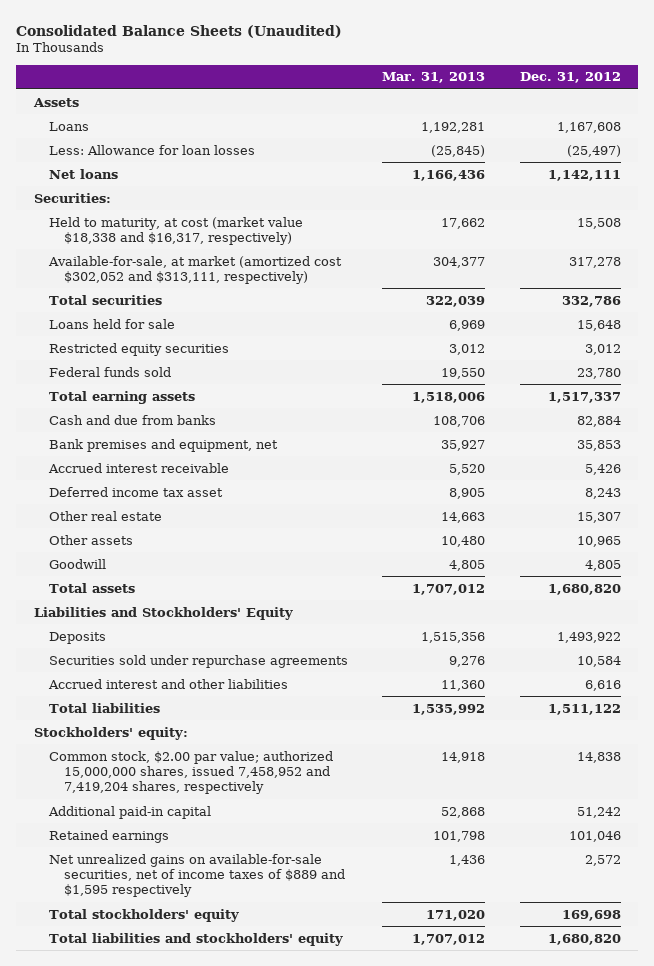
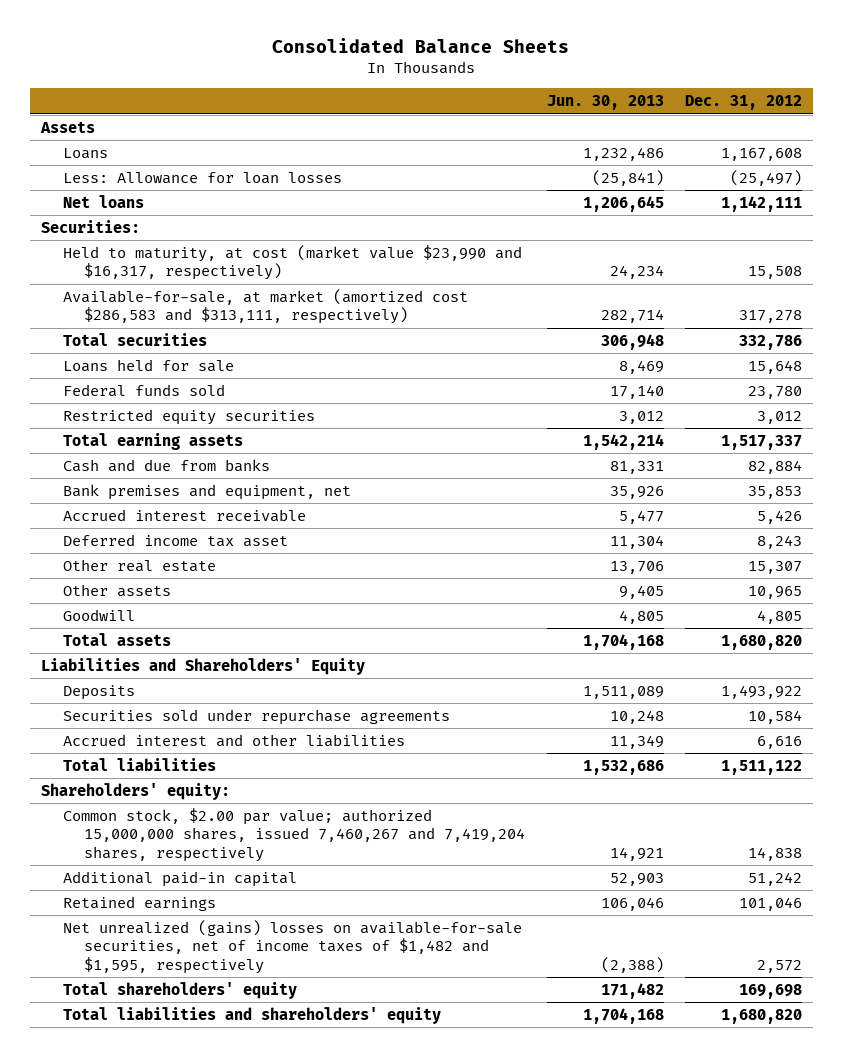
[16,24,343,38] Consolidated Balance Sheets (Unaudited) -> [272,38,570,54] Consolidated Balance Sheets
[382,72,486,84] Mar. 31, 2013 -> none
none -> [546,95,664,111] Jun. 30, 2013
[48,216,303,245] Held to maturity, at cost (market value $18,338 and $16,317, respectively) -> [62,244,522,281] Held to maturity, at cost (market value $23,990 and $16,317, respectively)
[47,255,342,284] Available-for-sale, at market (amortized cost $302,052 and $313,111, respectively) -> [62,288,468,325] Available-for-sale, at market (amortized cost $286,583 and $313,111, respectively)
[48,342,229,356] Restricted equity securities -> [62,408,315,425] Restricted equity securities
[33,606,293,620] Liabilities and Stockholders' Equity -> [40,657,365,675] Liabilities and Shareholders' Equity
[33,726,188,740] Stockholders' equity: -> [40,782,230,800] Shareholders' equity:
[48,750,333,795] Common stock, $2.00 par value; authorized 15,000,000 shares, issued 7,458,952 and 7,419,204 shares, respectively -> [62,807,526,863] Common stock, $2.00 par value; authorized 15,000,000 shares, issued 7,460,267 and 7,419,204 shares, respectively
[48,853,345,898] Net unrealized gains on available-for-sale securities, net of income taxes of $889 and $1,595 respectively -> [62,919,522,975] Net unrealized (gains) losses on available-for-sale securities, net of income taxes of $1,482 and $1,595, respectively
[48,908,239,922] Total stockholders' equity -> [62,981,297,999] Total shareholders' equity
[48,932,343,946] Total liabilities and stockholders' equity -> [62,1006,441,1024] Total liabilities and shareholders' equity

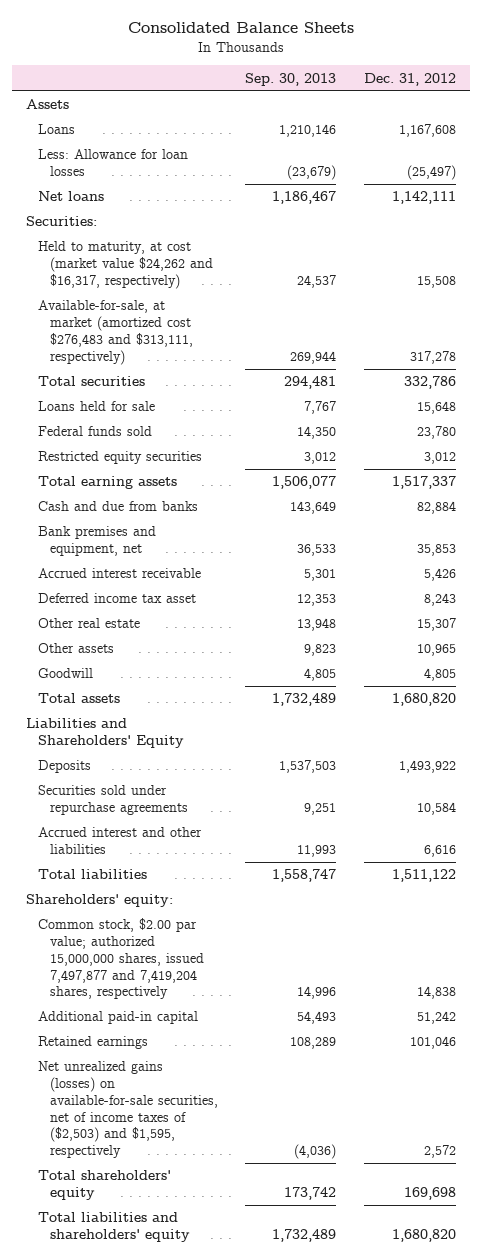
[546,95,664,111] Jun. 30, 2013 -> none
none -> [245,72,337,86] Sep. 30, 2013
[62,244,522,281] Held to maturity, at cost (market value $23,990 and $16,317, respectively) -> [37,241,213,289] Held to maturity, at cost (market value $24,262 and $16,317, respectively)
[62,288,468,325] Available-for-sale, at market (amortized cost $286,583 and $313,111, respectively) -> [37,300,193,365] Available-for-sale, at market (amortized cost $276,483 and $313,111, respectively)
[62,807,526,863] Common stock, $2.00 par value; authorized 15,000,000 shares, issued 7,460,267 and 7,419,204 shares, respectively -> [37,918,204,1000] Common stock, $2.00 par value; authorized 15,000,000 shares, issued 7,497,877 and 7,419,204 shares, respectively
[62,919,522,975] Net unrealized (gains) losses on available-for-sale securities, net of income taxes of $1,482 and $1,595, respectively -> [37,1061,218,1159] Net unrealized gains (losses) on available-for-sale securities, net of income taxes of ($2,503) and $1,595, respectively

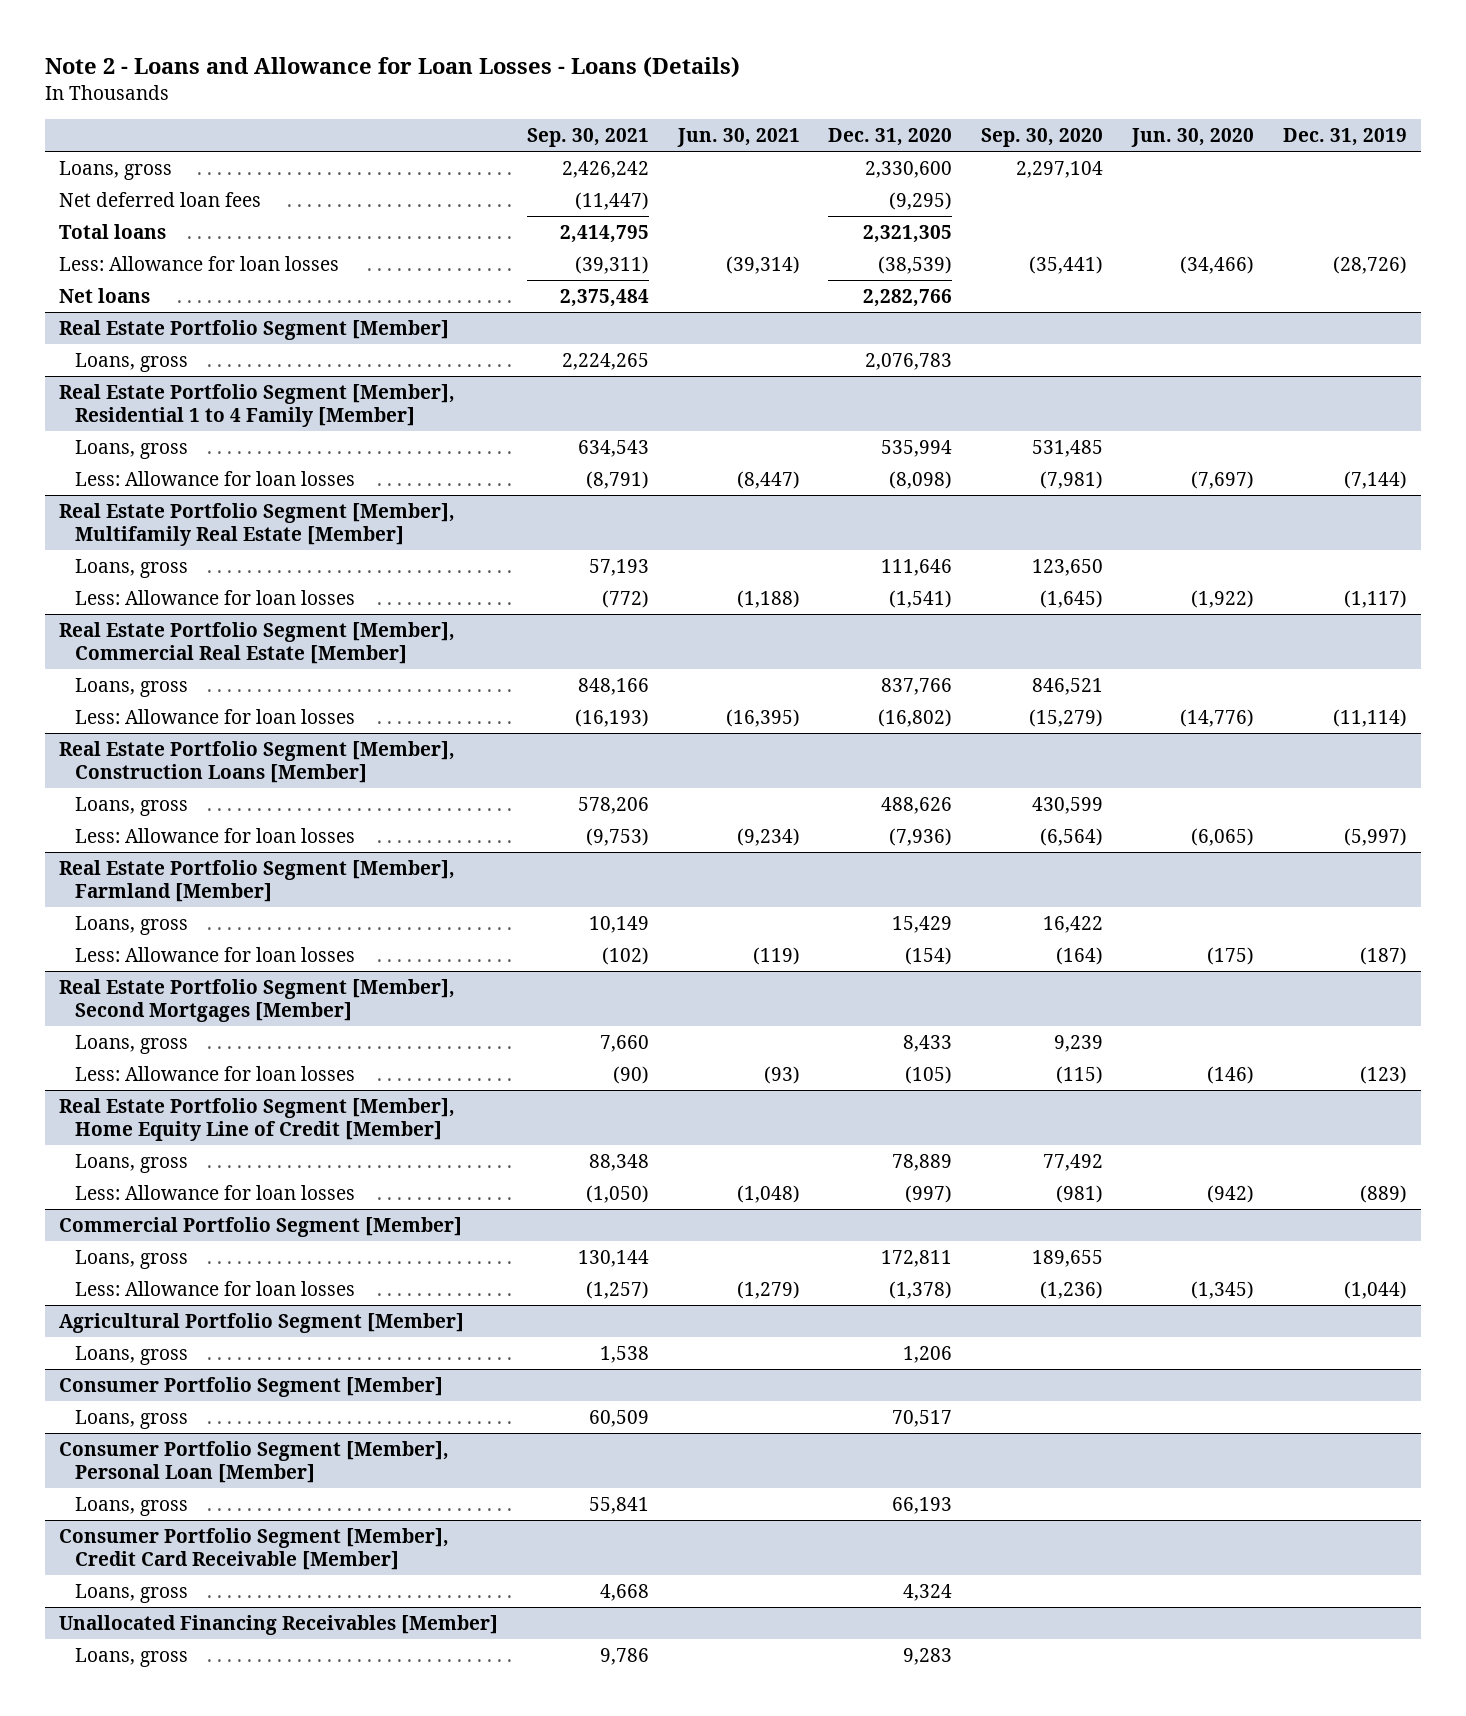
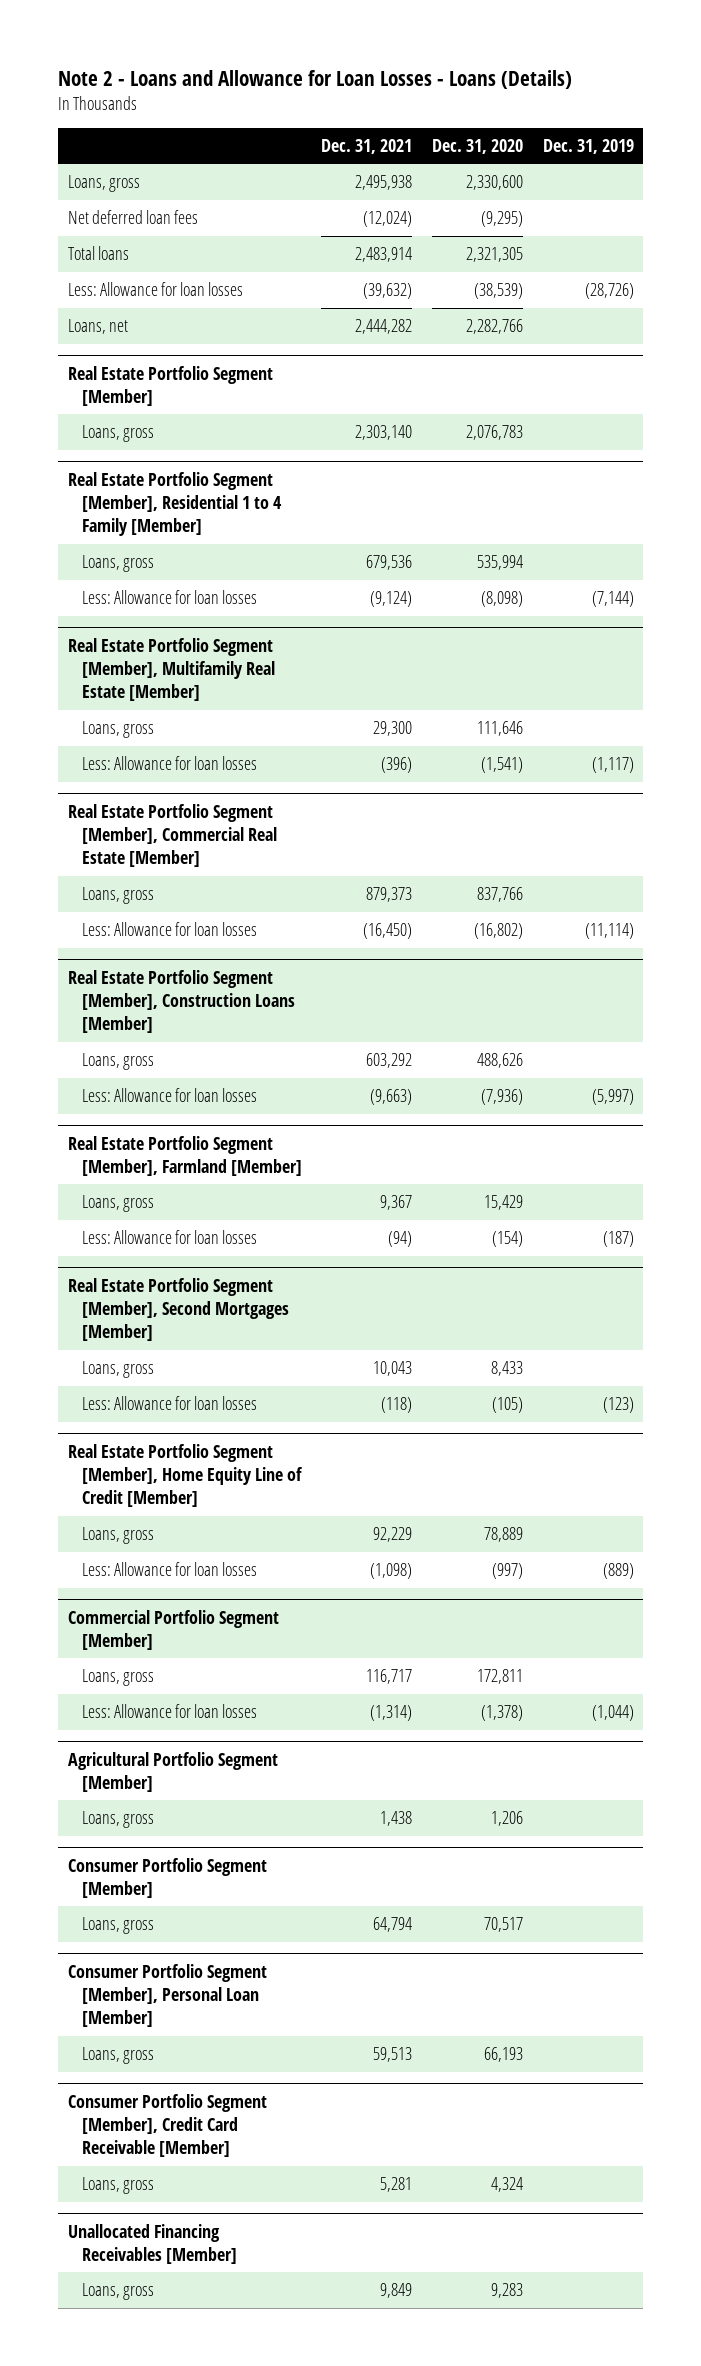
[526,127,649,147] Sep. 30, 2021 -> none
[676,127,800,147] Jun. 30, 2021 -> none
[981,127,1104,147] Sep. 30, 2020 -> none
[1131,127,1255,147] Jun. 30, 2020 -> none
none -> [321,139,413,155] Dec. 31, 2021
[59,288,151,304] Net loans -> [67,319,128,335] Loans, net

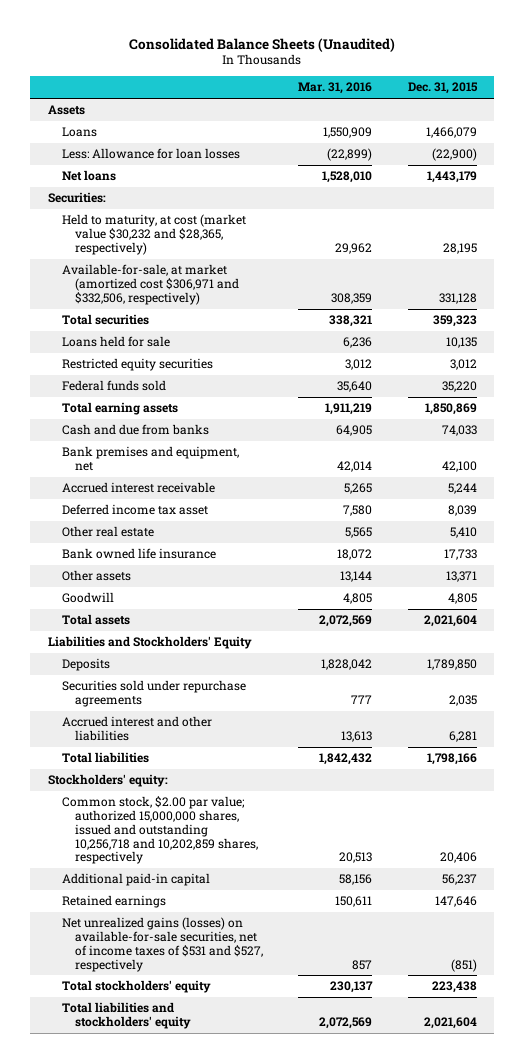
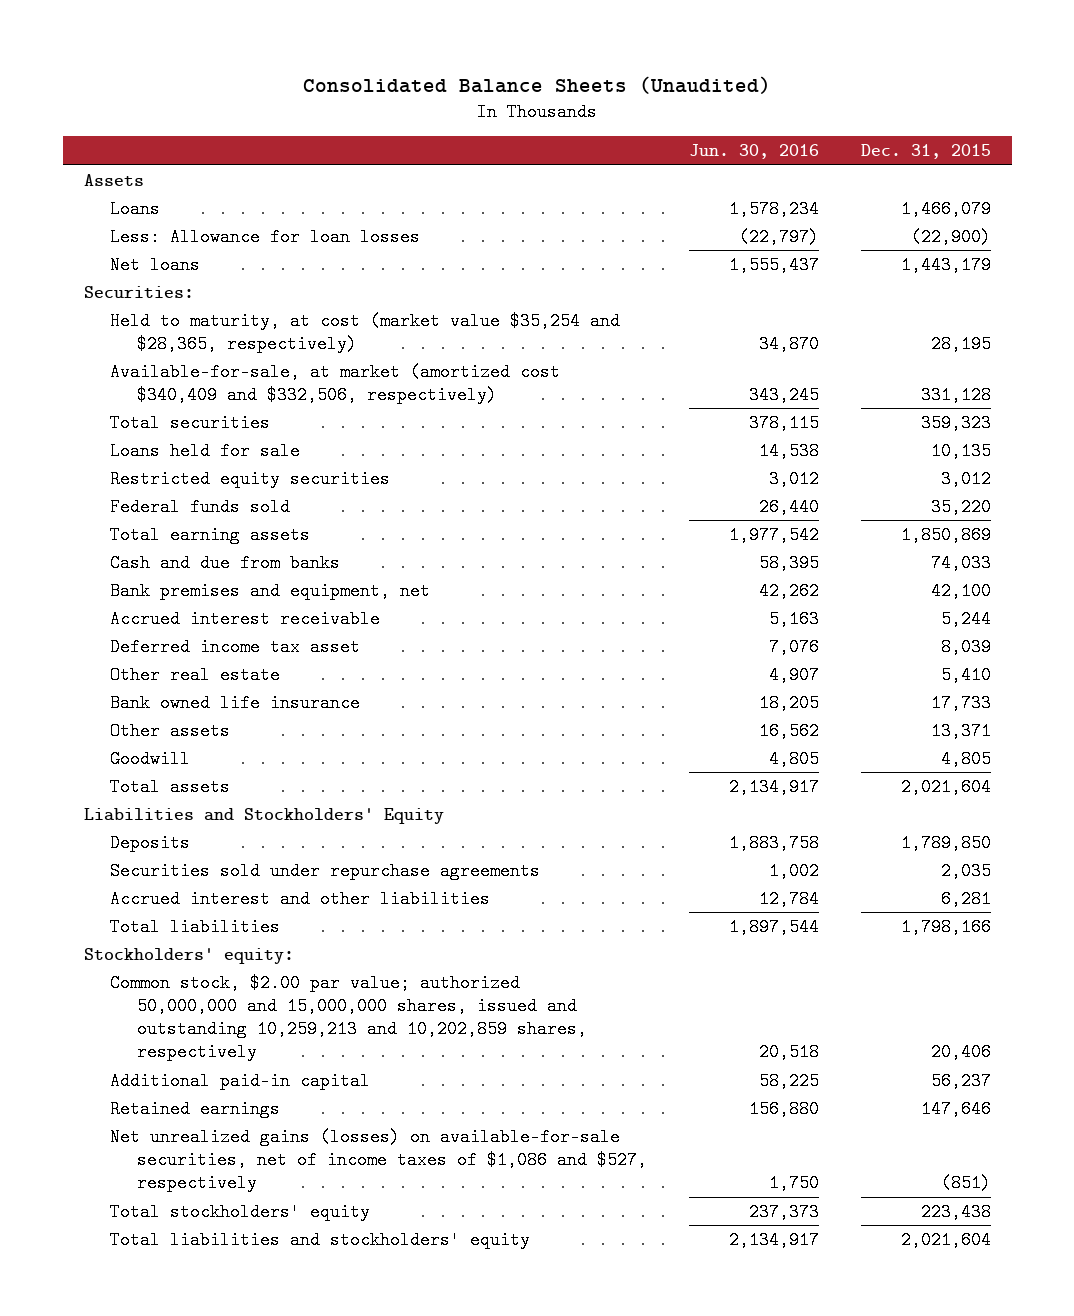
[298,82,373,95] Mar. 31, 2016 -> none
none -> [688,144,819,160] Jun. 30, 2016
[61,214,246,255] Held to maturity, at cost (market value $30,232 and $28,365, respectively) -> [110,311,621,354] Held to maturity, at cost (market value $35,254 and $28,365, respectively)
[61,264,240,305] Available-for-sale, at market (amortized cost $306,971 and $332,506, respectively) -> [110,362,561,405] Available-for-sale, at market (amortized cost $340,409 and $332,506, respectively)
[61,796,259,865] Common stock, $2.00 par value; authorized 15,000,000 shares, issued and outstanding 10,256,718 and 10,202,859 shares, respectively -> [110,973,587,1062] Common stock, $2.00 par value; authorized 50,000,000 and 15,000,000 shares, issued and outstanding 10,259,213 and 10,202,859 shares, respectively
[61,917,264,972] Net unrealized gains (losses) on available-for-sale securities, net of income taxes of $531 and $527, respectively -> [110,1127,647,1193] Net unrealized gains (losses) on available-for-sale securities, net of income taxes of $1,086 and $527, respectively

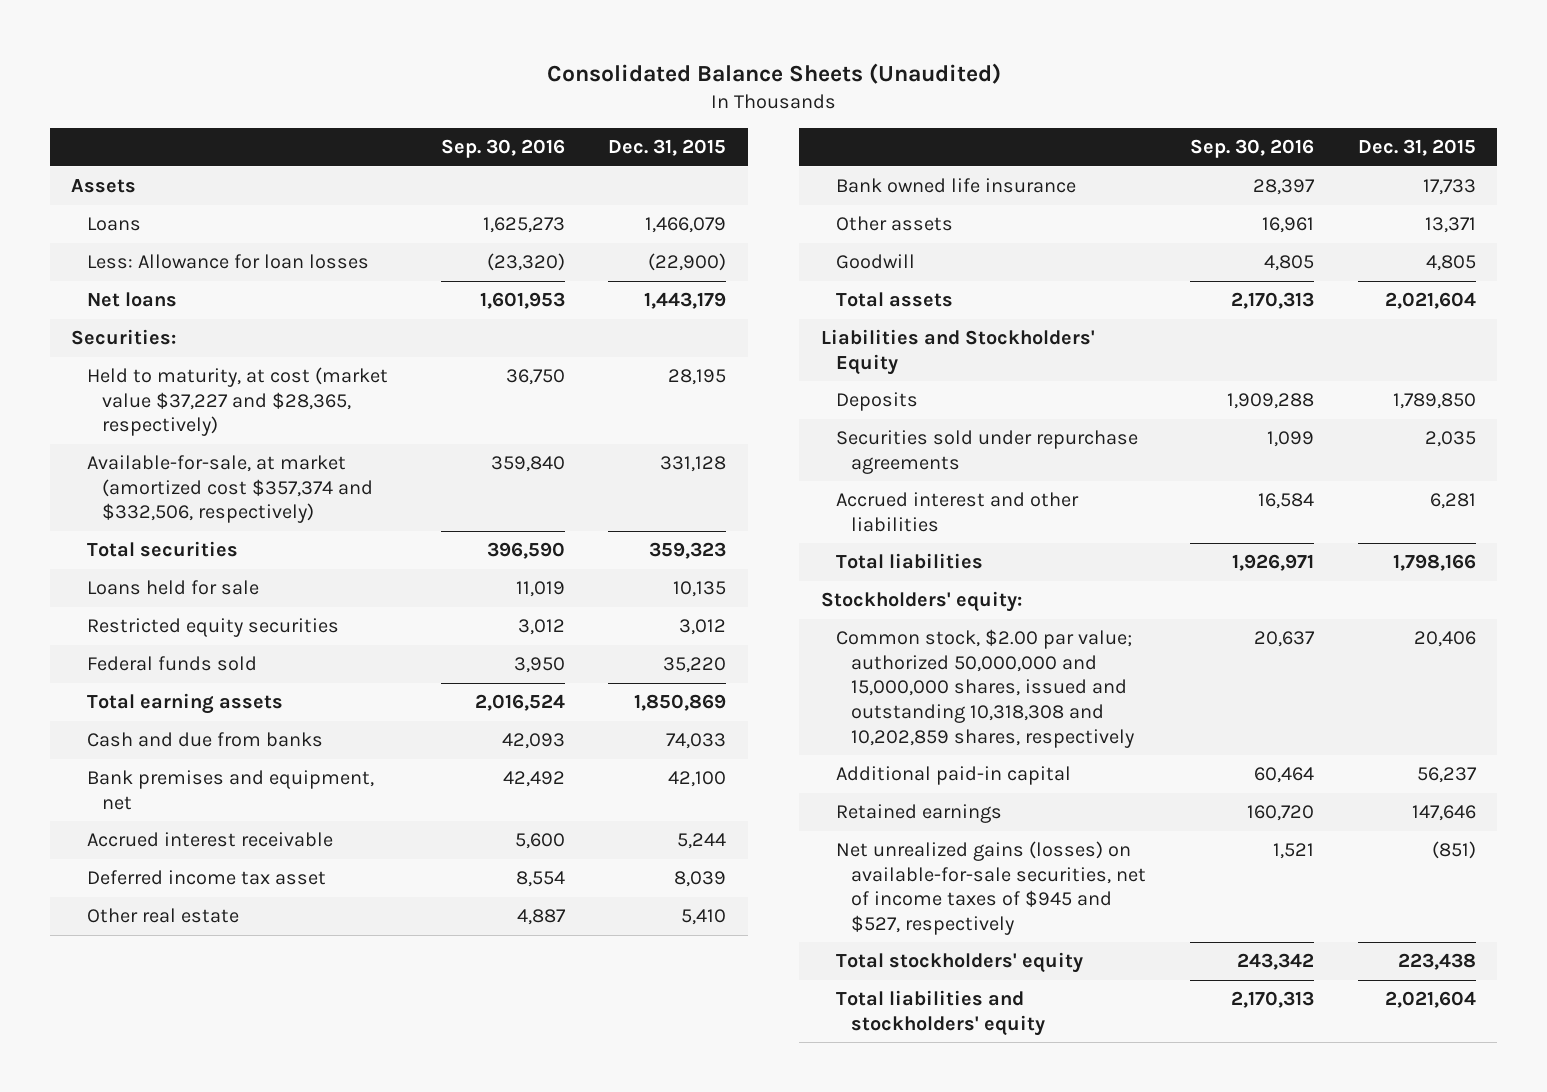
[688,144,819,160] Jun. 30, 2016 -> none
none -> [440,139,565,159] Sep. 30, 2016
[110,311,621,354] Held to maturity, at cost (market value $35,254 and $28,365, respectively) -> [86,367,388,437] Held to maturity, at cost (market value $37,227 and $28,365, respectively)
[110,362,561,405] Available-for-sale, at market (amortized cost $340,409 and $332,506, respectively) -> [86,455,373,524] Available-for-sale, at market (amortized cost $357,374 and $332,506, respectively)
[110,973,587,1062] Common stock, $2.00 par value; authorized 50,000,000 and 15,000,000 shares, issued and outstanding 10,259,213 and 10,202,859 shares, respectively -> [835,629,1134,748] Common stock, $2.00 par value; authorized 50,000,000 and 15,000,000 shares, issued and outstanding 10,318,308 and 10,202,859 shares, respectively
[110,1127,647,1193] Net unrealized gains (losses) on available-for-sale securities, net of income taxes of $1,086 and $527, respectively -> [835,841,1146,935] Net unrealized gains (losses) on available-for-sale securities, net of income taxes of $945 and $527, respectively

